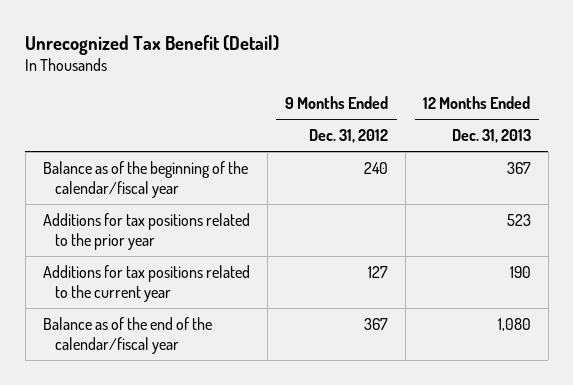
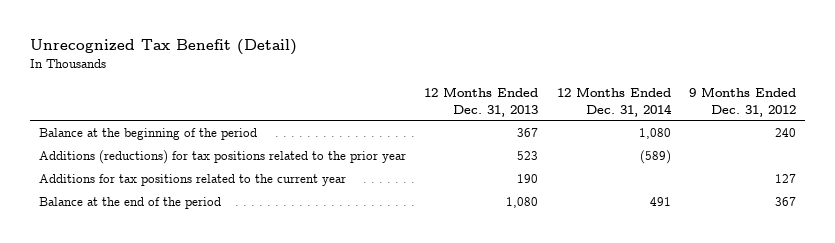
none -> [556,86,672,117] 12 Months Ended Dec. 31, 2014
[42,160,248,198] Balance as of the beginning of the calendar/fiscal year -> [38,127,257,140] Balance at the beginning of the period
[42,212,250,250] Additions for tax positions related to the prior year -> [38,149,406,164] Additions (reductions) for tax positions related to the prior year
[42,316,212,354] Balance as of the end of the calendar/fiscal year -> [38,196,221,209] Balance at the end of the period

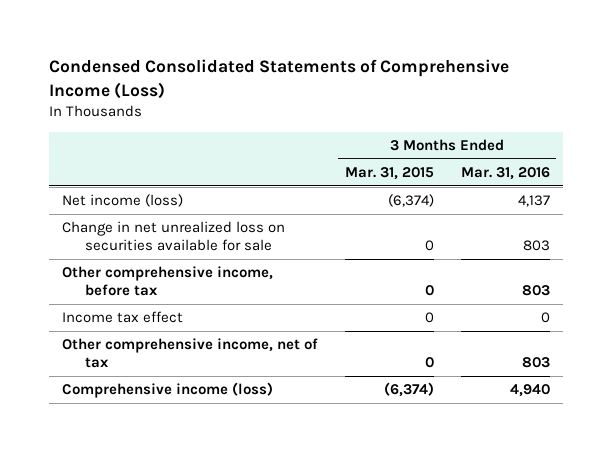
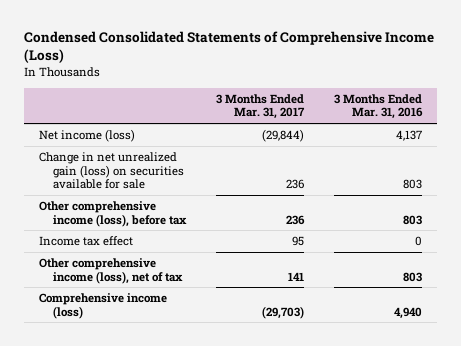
[344,167,434,181] Mar. 31, 2015 -> none
none -> [216,93,306,120] 3 Months Ended Mar. 31, 2017
[62,221,286,251] Change in net unrealized loss on securities available for sale -> [38,152,185,190] Change in net unrealized gain (loss) on securities available for sale
[62,266,274,296] Other comprehensive income, before tax -> [38,201,188,227] Other comprehensive income (loss), before tax
[62,338,319,368] Other comprehensive income, net of tax -> [38,258,184,284] Other comprehensive income (loss), net of tax

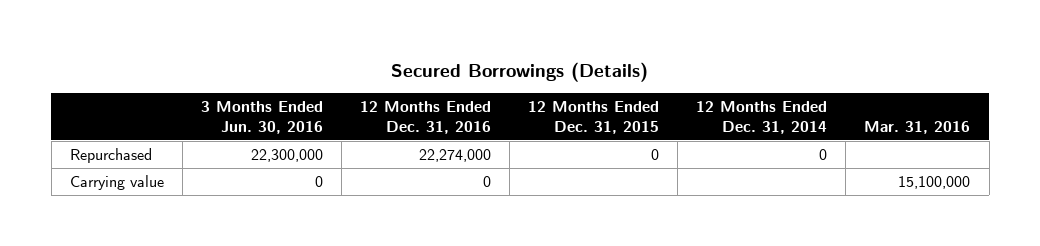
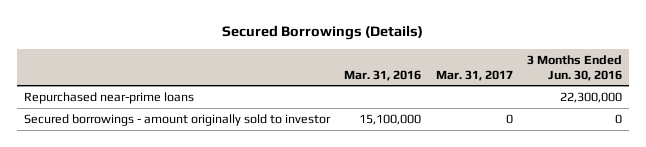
[360,101,492,135] 12 Months Ended Dec. 31, 2016 -> none
[528,101,660,135] 12 Months Ended Dec. 31, 2015 -> none
[696,101,828,135] 12 Months Ended Dec. 31, 2014 -> none
none -> [435,69,513,81] Mar. 31, 2017
[69,148,152,164] Repurchased -> [23,91,194,104] Repurchased near-prime loans
[69,175,164,191] Carrying value -> [23,113,331,126] Secured borrowings - amount originally sold to investor

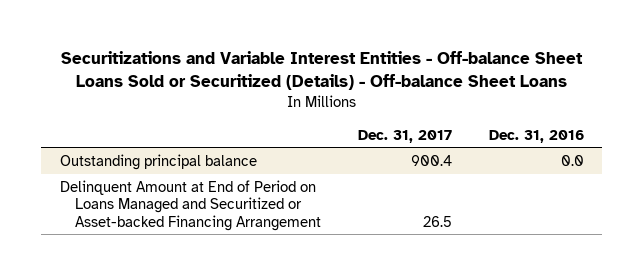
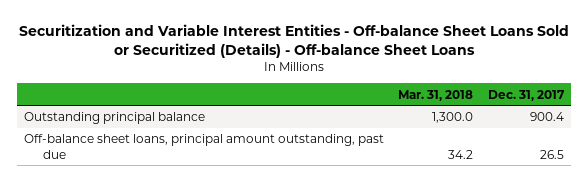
[60,51,583,91] Securitizations and Variable Interest Entities - Off-balance Sheet Loans Sold or Securitized (Details) - Off-balance Sheet Loans -> [18,23,569,58] Securitization and Variable Interest Entities - Off-balance Sheet Loans Sold or Securitized (Details) - Off-balance Sheet Loans
[488,129,584,143] Dec. 31, 2016 -> none
none -> [398,89,474,101] Mar. 31, 2018
[59,179,322,231] Delinquent Amount at End of Period on Loans Managed and Securitized or Asset-backed Financing Arrangement -> [24,134,385,159] Off-balance sheet loans, principal amount outstanding, past due

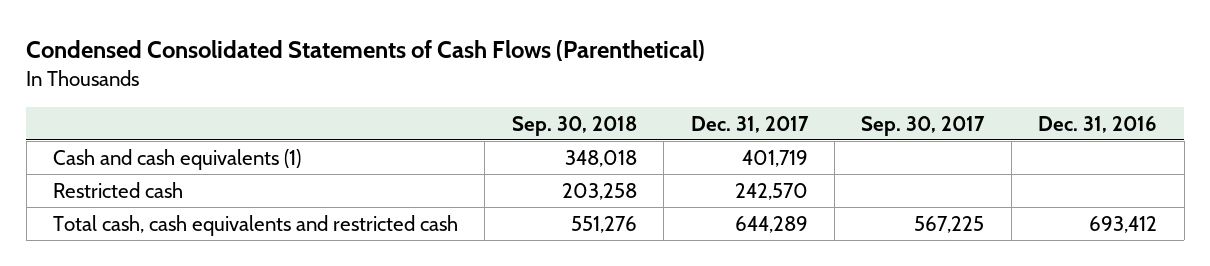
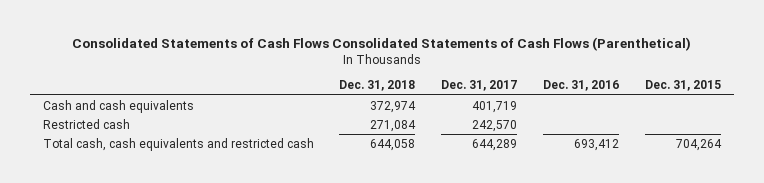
[26,40,706,62] Condensed Consolidated Statements of Cash Flows (Parenthetical) -> [71,36,691,51] Consolidated Statements of Cash Flows Consolidated Statements of Cash Flows (Parenthetical)
[511,115,637,136] Sep. 30, 2018 -> none
[861,115,986,136] Sep. 30, 2017 -> none
none -> [339,80,416,92] Dec. 31, 2018
none -> [644,80,721,92] Dec. 31, 2015
[53,148,302,170] Cash and cash equivalents (1) -> [42,99,194,113] Cash and cash equivalents

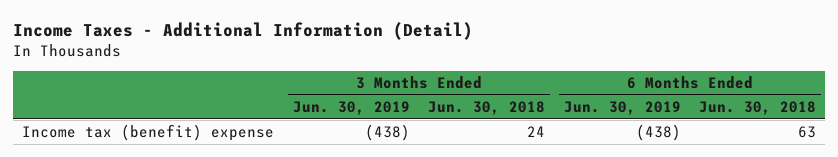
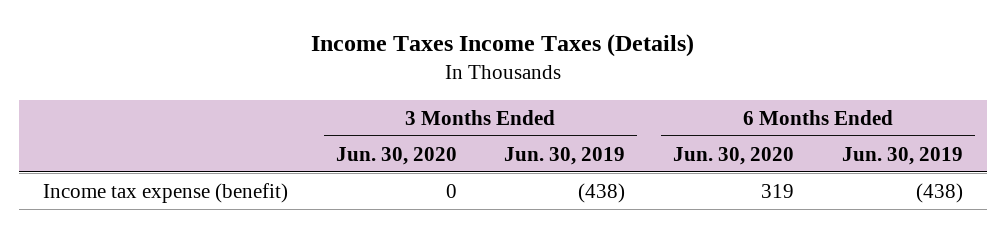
[12,21,473,40] Income Taxes - Additional Information (Detail) -> [310,34,694,58] Income Taxes Income Taxes (Details)
[428,100,546,115] Jun. 30, 2018 -> none
[699,100,817,115] Jun. 30, 2018 -> none
none -> [335,146,457,165] Jun. 30, 2020
none -> [673,146,795,165] Jun. 30, 2020
[22,124,275,142] Income tax (benefit) expense -> [42,182,288,203] Income tax expense (benefit)

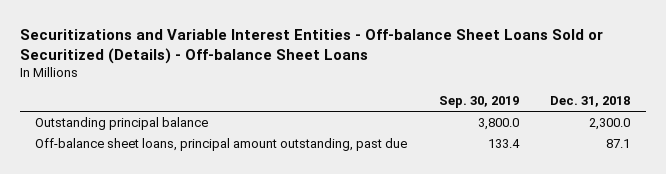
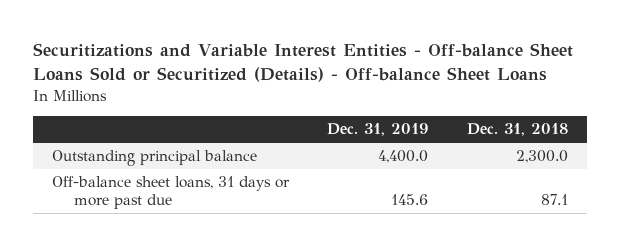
[438,96,519,109] Sep. 30, 2019 -> none
none -> [327,123,429,137] Dec. 31, 2019
[35,138,408,152] Off-balance sheet loans, principal amount outstanding, past due -> [51,176,290,210] Off-balance sheet loans, 31 days or more past due

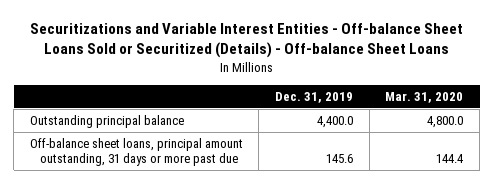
[467,123,569,137] Dec. 31, 2018 -> none
none -> [385,92,464,104] Mar. 31, 2020
[51,176,290,210] Off-balance sheet loans, 31 days or more past due -> [29,138,243,167] Off-balance sheet loans, principal amount outstanding, 31 days or more past due

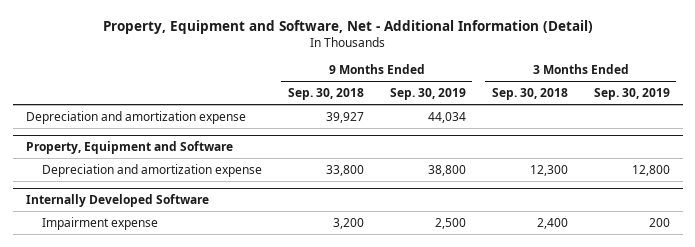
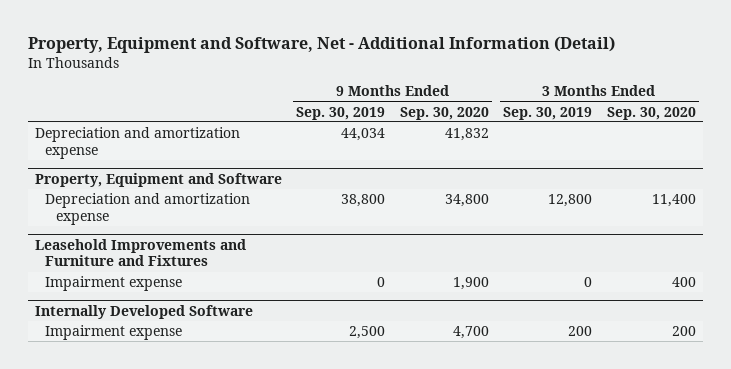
[287,88,364,101] Sep. 30, 2018 -> none
[491,88,568,101] Sep. 30, 2018 -> none
none -> [399,106,489,120] Sep. 30, 2020
none -> [606,106,696,120] Sep. 30, 2020
none -> [34,238,246,267] Leasehold Improvements and Furniture and Fixtures
none -> [45,276,183,292] Impairment expense

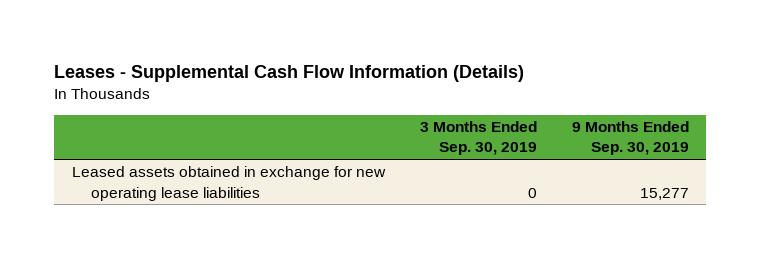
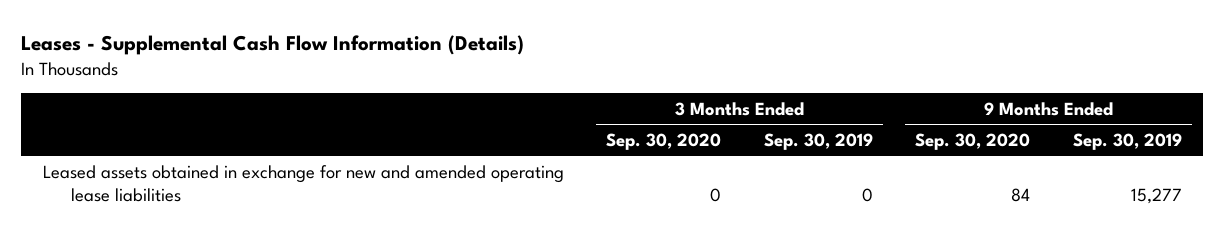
none -> [606,133,722,151] Sep. 30, 2020
none -> [915,133,1031,151] Sep. 30, 2020
[71,166,386,201] Leased assets obtained in exchange for new operating lease liabilities -> [42,164,564,203] Leased assets obtained in exchange for new and amended operating lease liabilities

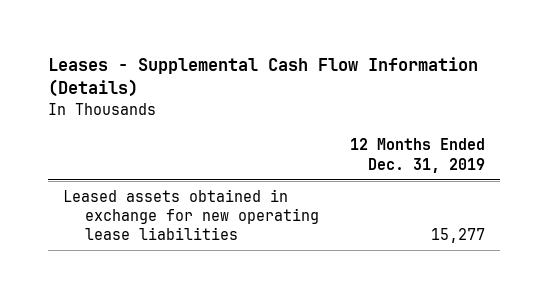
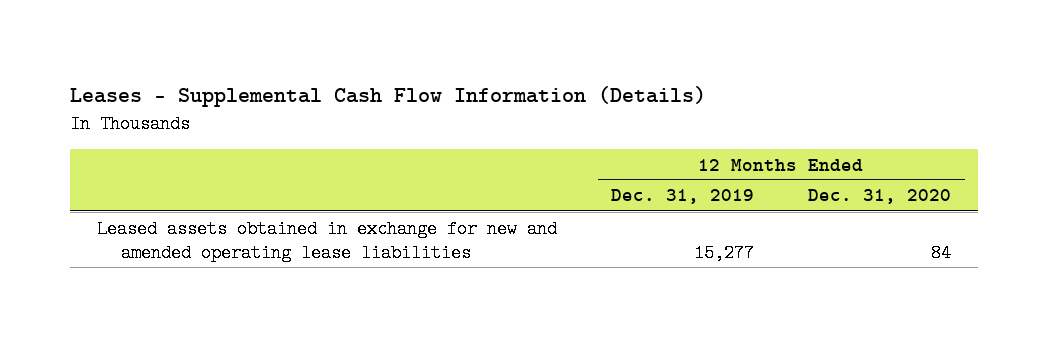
none -> [808,189,952,205] Dec. 31, 2020
[63,188,320,241] Leased assets obtained in exchange for new operating lease liabilities -> [97,219,558,263] Leased assets obtained in exchange for new and amended operating lease liabilities

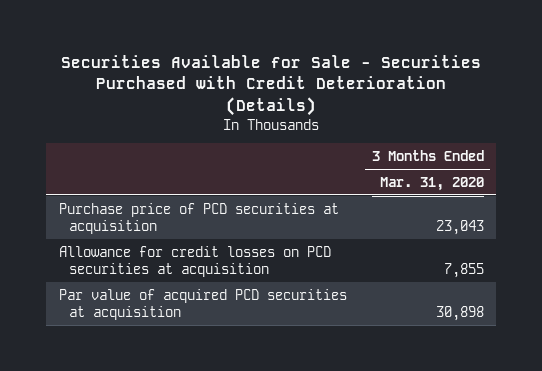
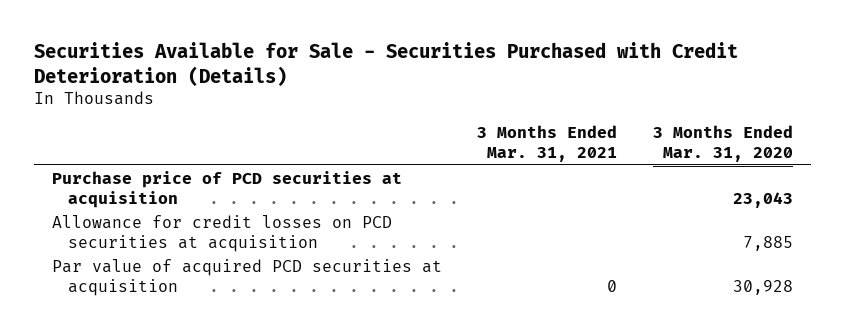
none -> [477,125,618,163] 3 Months Ended Mar. 31, 2021
[443,263,484,279] 7,855 -> [743,235,794,251] 7,885
[435,306,484,322] 30,898 -> [733,279,794,295] 30,928

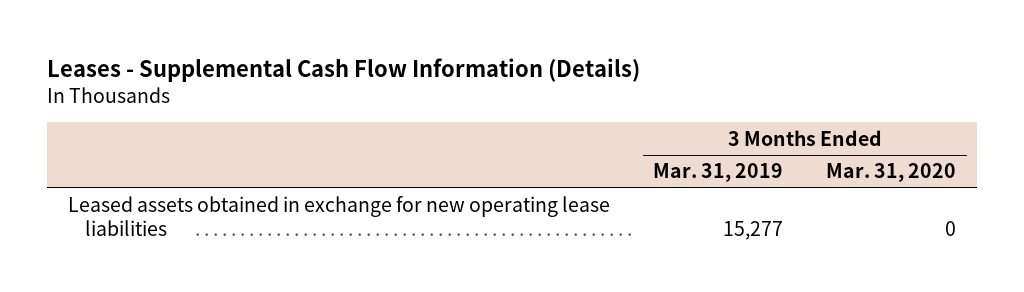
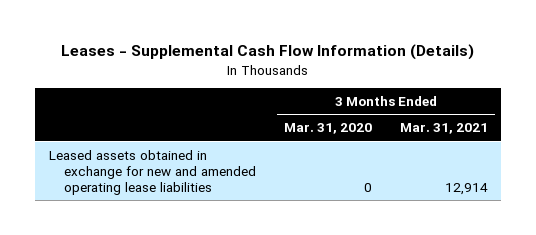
[653,163,784,183] Mar. 31, 2019 -> none
none -> [399,123,488,135] Mar. 31, 2021
[68,196,611,236] Leased assets obtained in exchange for new operating lease liabilities -> [48,149,257,195] Leased assets obtained in exchange for new and amended operating lease liabilities

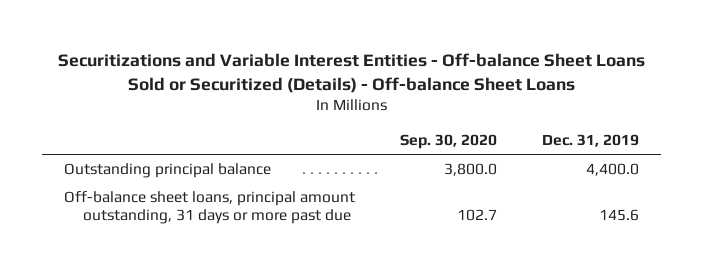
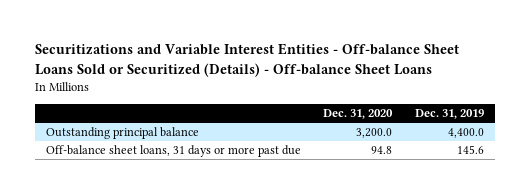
[400,133,498,149] Sep. 30, 2020 -> none
none -> [323,108,394,119] Dec. 31, 2020
[64,191,356,225] Off-balance sheet loans, principal amount outstanding, 31 days or more past due -> [45,145,301,158] Off-balance sheet loans, 31 days or more past due

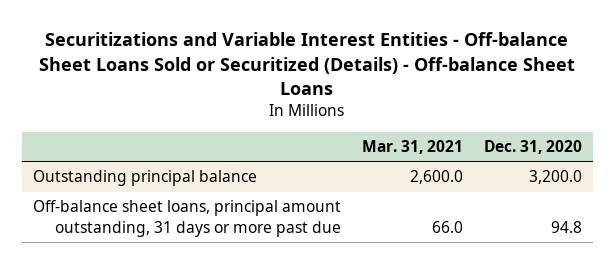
[414,108,484,119] Dec. 31, 2019 -> none
none -> [362,139,464,154] Mar. 31, 2021
[45,145,301,158] Off-balance sheet loans, 31 days or more past due -> [32,200,341,237] Off-balance sheet loans, principal amount outstanding, 31 days or more past due

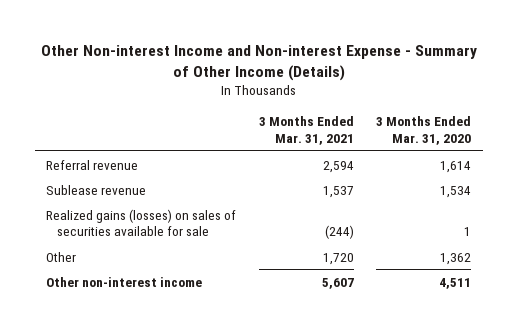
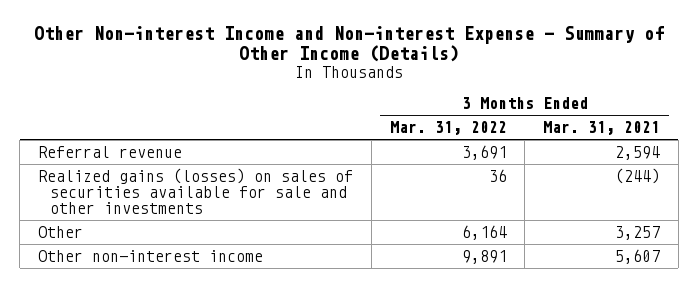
[376,115,472,145] 3 Months Ended Mar. 31, 2020 -> none
none -> [389,121,507,136] Mar. 31, 2022
[45,184,146,195] Sublease revenue -> none
[45,208,236,237] Realized gains (losses) on sales of securities available for sale -> [37,168,353,215] Realized gains (losses) on sales of securities available for sale and other investments
[322,252,354,265] 1,720 -> [615,226,661,241] 3,257

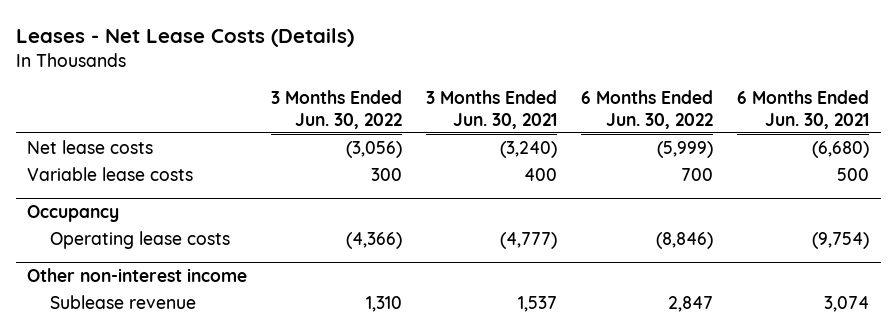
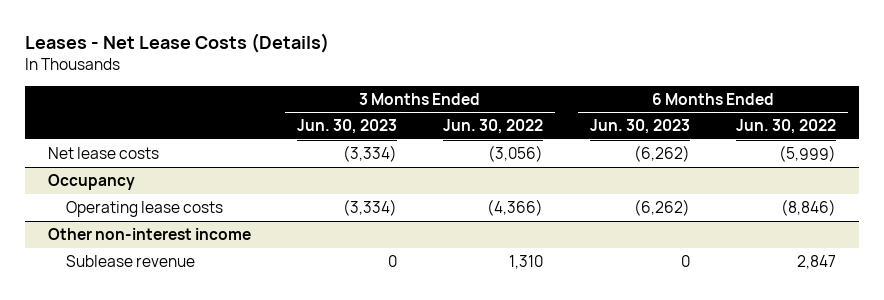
[426,90,558,129] 3 Months Ended Jun. 30, 2021 -> none
[736,90,869,129] 6 Months Ended Jun. 30, 2021 -> none
none -> [297,119,398,135] Jun. 30, 2023
none -> [589,119,690,135] Jun. 30, 2023
[27,166,194,181] Variable lease costs -> none

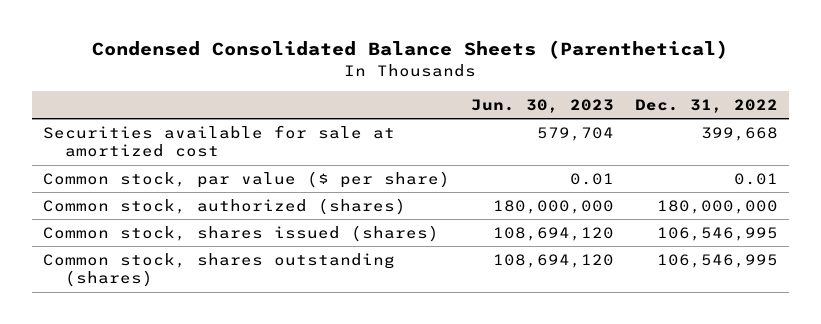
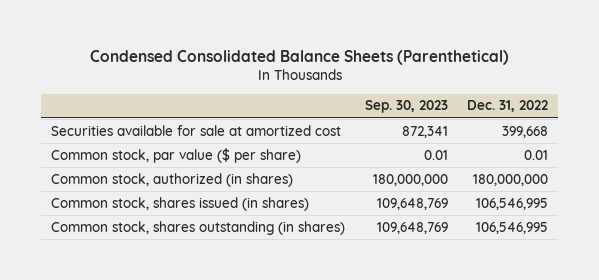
[470,98,614,113] Jun. 30, 2023 -> none
none -> [364,100,448,114] Sep. 30, 2023
[42,197,406,215] Common stock, authorized (shares) -> [51,172,294,187] Common stock, authorized (in shares)
[42,224,439,242] Common stock, shares issued (shares) -> [51,196,310,211] Common stock, shares issued (in shares)
[42,252,395,288] Common stock, shares outstanding (shares) -> [51,220,346,235] Common stock, shares outstanding (in shares)

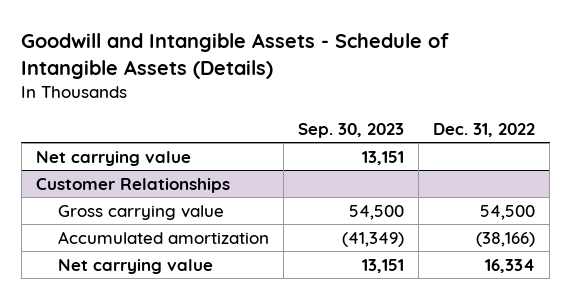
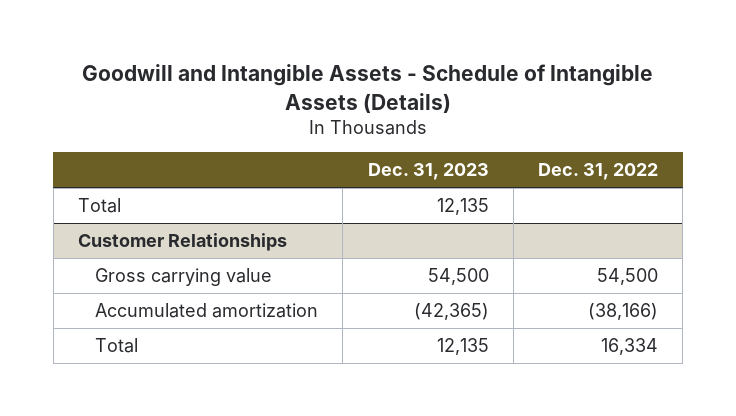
[297,122,404,138] Sep. 30, 2023 -> none
none -> [367,163,489,181] Dec. 31, 2023
[35,150,191,166] Net carrying value -> [77,198,121,214] Total
[57,258,213,274] Net carrying value -> [94,338,138,354] Total

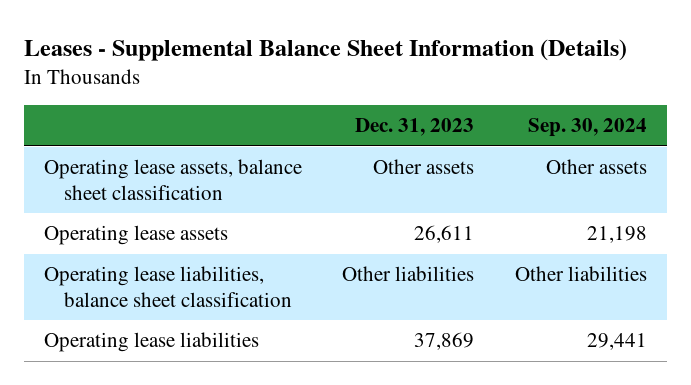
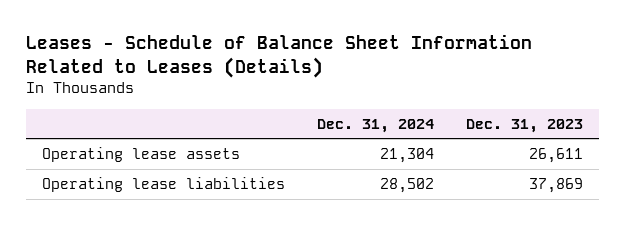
[23,39,627,62] Leases - Supplemental Balance Sheet Information (Details) -> [25,34,532,78] Leases - Schedule of Balance Sheet Information Related to Leases (Details)
[527,118,647,138] Sep. 30, 2024 -> none
none -> [316,118,434,133] Dec. 31, 2024
[44,159,303,200] Operating lease assets, balance sheet classification -> none
[44,266,292,307] Operating lease liabilities, balance sheet classification -> none

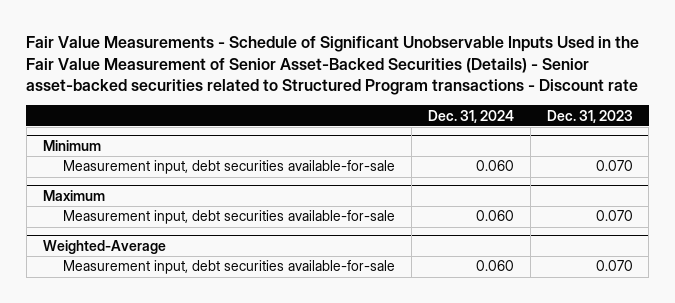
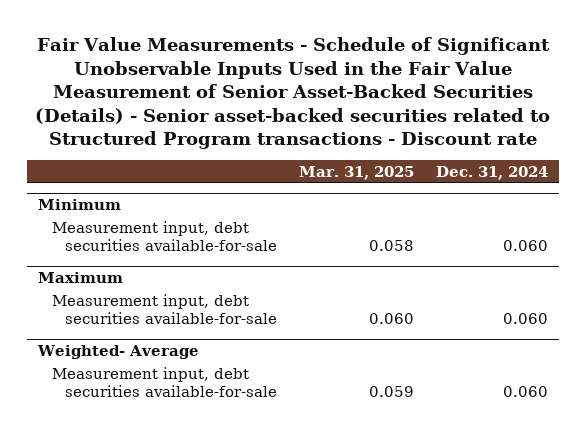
[546,109,633,123] Dec. 31, 2023 -> none
none -> [298,166,414,181] Mar. 31, 2025
[42,240,166,255] Weighted-Average -> [37,345,200,360] Weighted- Average

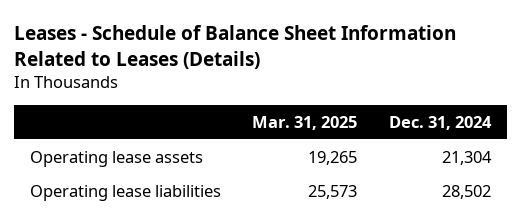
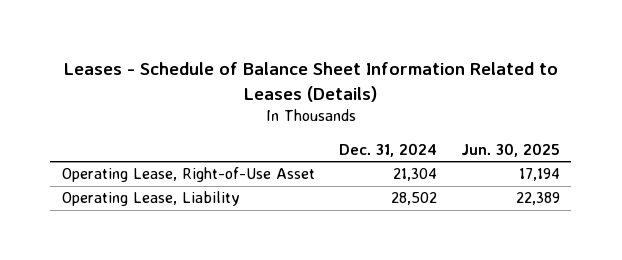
[252,115,358,130] Mar. 31, 2025 -> none
none -> [460,142,560,157] Jun. 30, 2025
[29,150,203,167] Operating lease assets -> [61,167,315,183] Operating Lease, Right-of-Use Asset
[29,184,221,201] Operating lease liabilities -> [61,191,240,207] Operating Lease, Liability

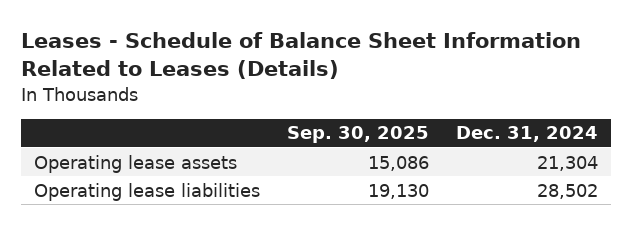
[460,142,560,157] Jun. 30, 2025 -> none
none -> [286,126,429,144] Sep. 30, 2025
[61,167,315,183] Operating Lease, Right-of-Use Asset -> [34,154,238,173] Operating lease assets
[61,191,240,207] Operating Lease, Liability -> [34,182,261,201] Operating lease liabilities

